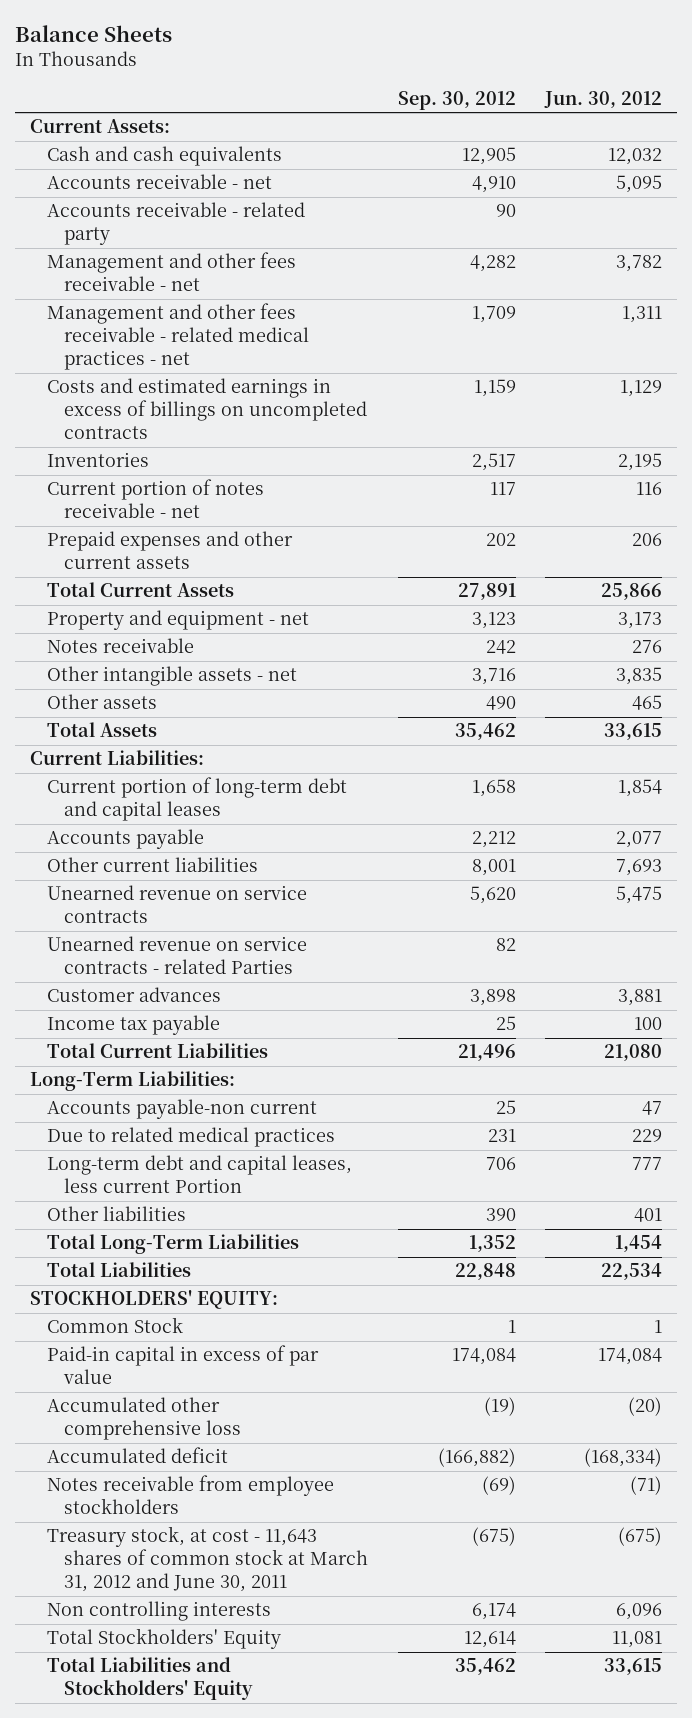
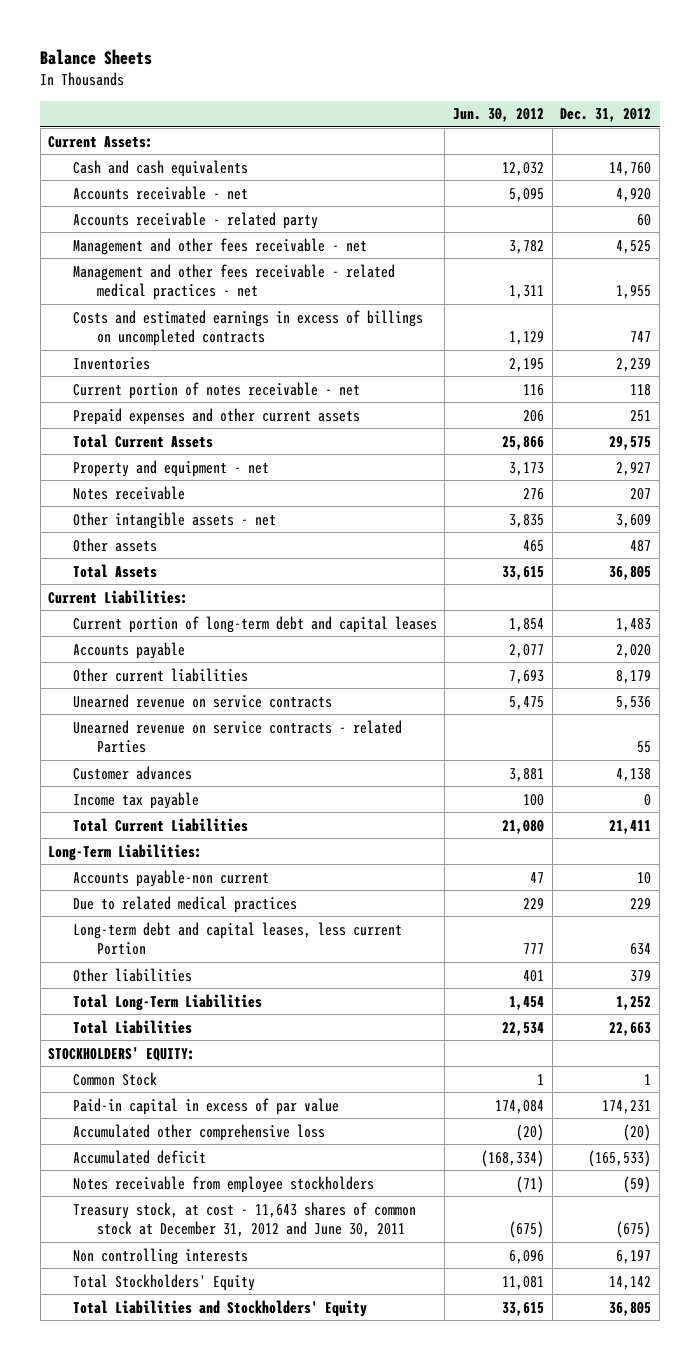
[397,90,516,110] Sep. 30, 2012 -> none
none -> [560,108,652,123] Dec. 31, 2012
[46,1526,369,1593] Treasury stock, at cost - 11,643 shares of common stock at March 31, 2012 and June 30, 2011 -> [72,1201,416,1238] Treasury stock, at cost - 11,643 shares of common stock at December 31, 2012 and June 30, 2011

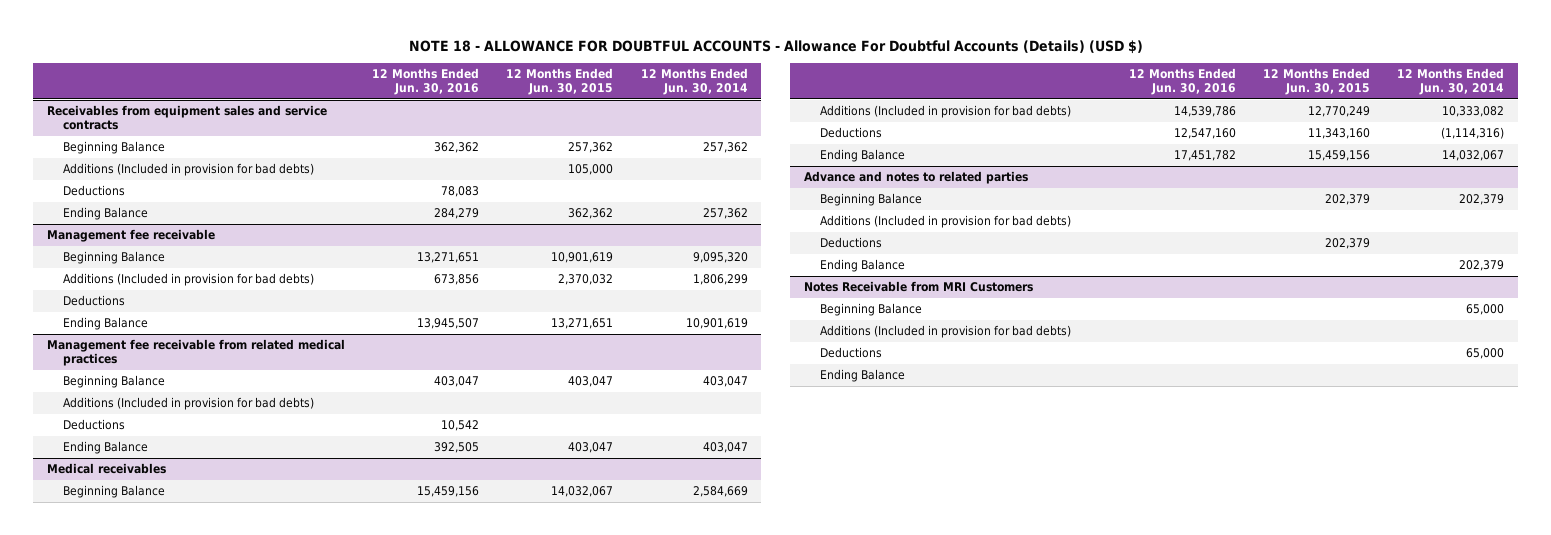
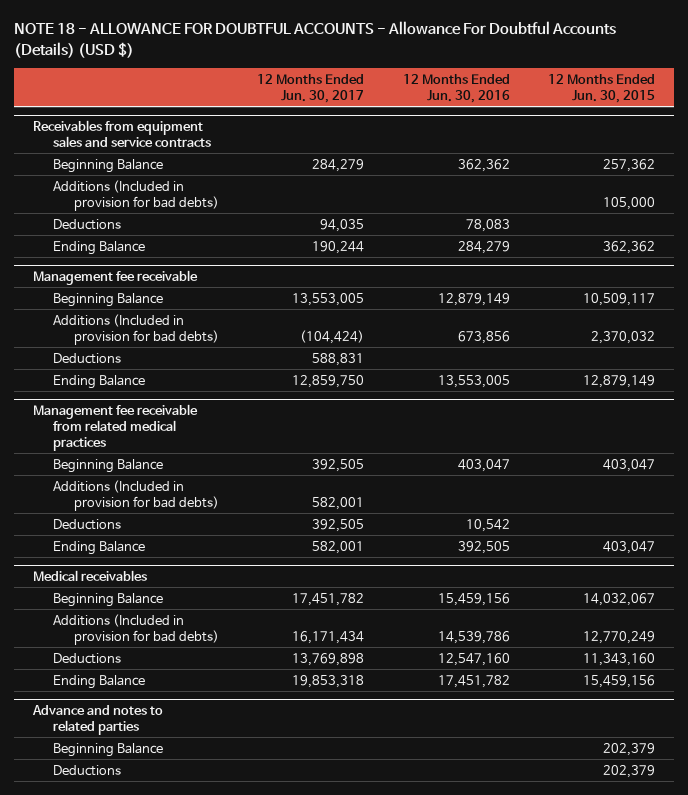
[640,68,748,95] 12 Months Ended Jun. 30, 2014 -> none
none -> [257,73,365,103] 12 Months Ended Jun. 30, 2017
[417,252,480,264] 13,271,651 -> [437,292,510,306] 12,879,149
[551,252,614,264] 10,901,619 -> [583,292,656,306] 10,509,117
[417,318,480,330] 13,945,507 -> [437,374,510,388] 13,553,005
[551,318,614,330] 13,271,651 -> [583,374,656,388] 12,879,149
[820,215,1072,229] Additions (Included in provision for bad debts) -> none
[820,259,906,273] Ending Balance -> none
[803,281,1033,293] Notes Receivable from MRI Customers -> none
[820,303,923,317] Beginning Balance -> none
[820,325,1072,339] Additions (Included in provision for bad debts) -> none
[820,347,883,359] Deductions -> none
[820,369,906,383] Ending Balance -> none

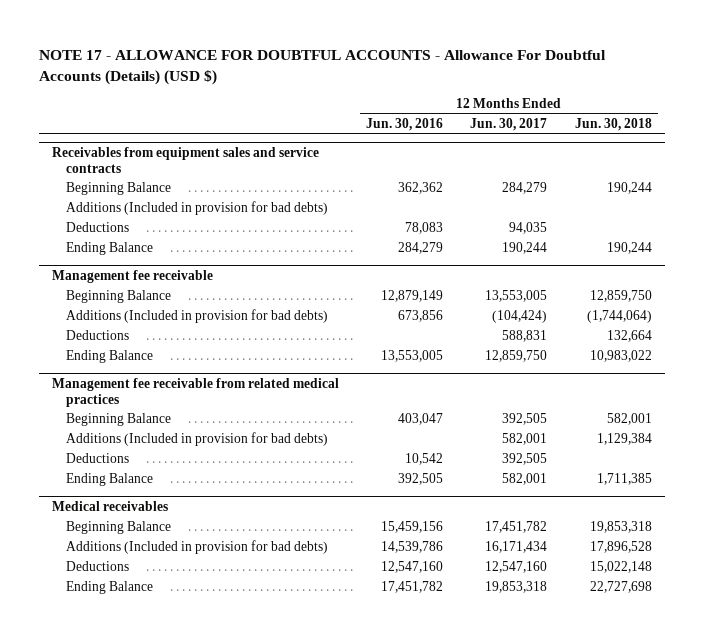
[13,21,616,58] NOTE 18 - ALLOWANCE FOR DOUBTFUL ACCOUNTS - Allowance For Doubtful Accounts (Details) (USD $) -> [38,49,606,85] NOTE 17 - ALLOWANCE FOR DOUBTFUL ACCOUNTS - Allowance For Doubtful Accounts (Details) (USD $)
[548,73,656,103] 12 Months Ended Jun. 30, 2015 -> none
none -> [574,118,652,132] Jun. 30, 2018
[292,652,365,666] 13,769,898 -> [485,561,548,574] 12,547,160
[31,704,163,735] Advance and notes to related parties -> none
[53,742,164,757] Beginning Balance -> none
[53,764,122,776] Deductions -> none

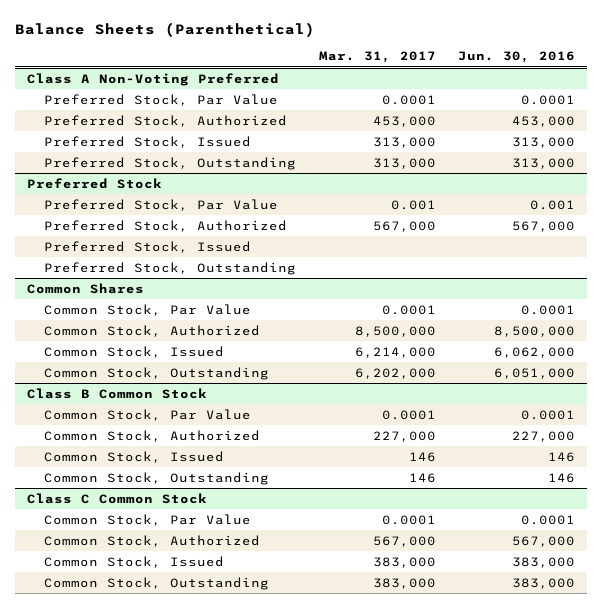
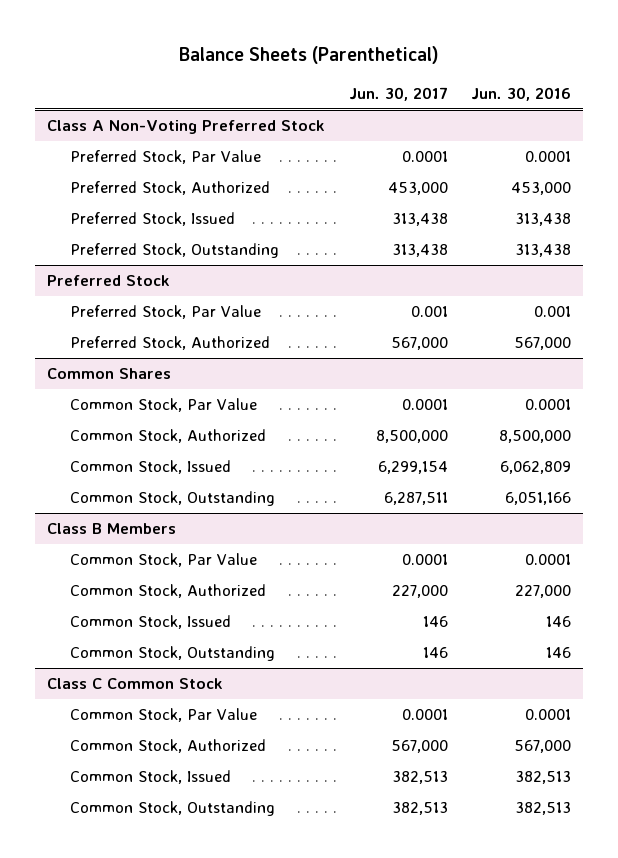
[318,51,436,64] Mar. 31, 2017 -> none
none -> [348,86,448,101] Jun. 30, 2017
[26,72,279,86] Class A Non-Voting Preferred -> [46,120,325,135] Class A Non-Voting Preferred Stock
[512,136,576,148] 313,000 -> [515,213,572,227] 313,438
[512,157,576,169] 313,000 -> [515,244,572,258] 313,438
[43,240,251,253] Preferred Stock, Issued -> none
[43,261,296,275] Preferred Stock, Outstanding -> none
[494,346,576,358] 6,062,000 -> [500,461,572,475] 6,062,809
[494,367,576,379] 6,051,000 -> [505,492,572,506] 6,051,166
[26,387,207,399] Class B Common Stock -> [46,523,176,535] Class B Members
[512,556,576,568] 383,000 -> [515,771,572,785] 382,513
[512,577,576,589] 383,000 -> [515,802,572,816] 382,513

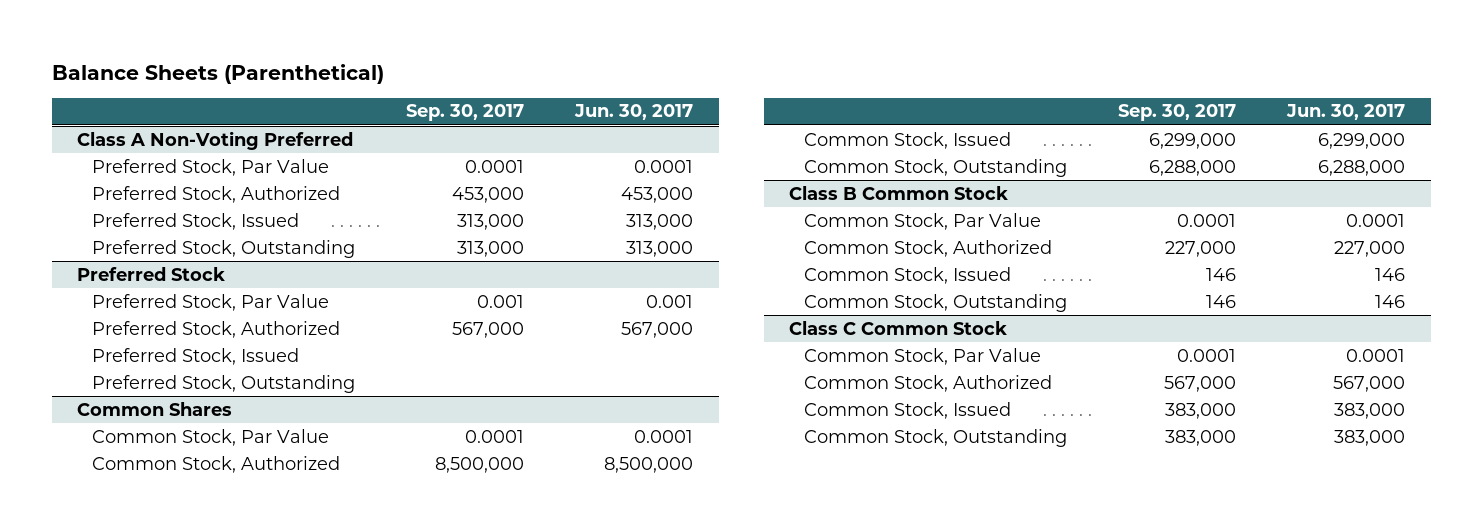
[471,86,572,101] Jun. 30, 2016 -> none
none -> [405,104,524,122] Sep. 30, 2017
[46,120,325,135] Class A Non-Voting Preferred Stock -> [77,130,354,150] Class A Non-Voting Preferred
[391,213,448,227] 313,438 -> [626,213,694,230] 313,000
[391,244,448,258] 313,438 -> [626,240,694,257] 313,000
none -> [91,347,299,365] Preferred Stock, Issued
none -> [91,374,355,393] Preferred Stock, Outstanding
[377,461,448,475] 6,299,154 -> [1318,132,1406,149] 6,299,000
[383,492,448,506] 6,287,511 -> [1318,159,1406,176] 6,288,000
[46,523,176,535] Class B Members -> [789,185,1009,200] Class B Common Stock
[391,771,448,785] 382,513 -> [1334,402,1406,419] 383,000
[391,802,448,816] 382,513 -> [1334,429,1406,446] 383,000

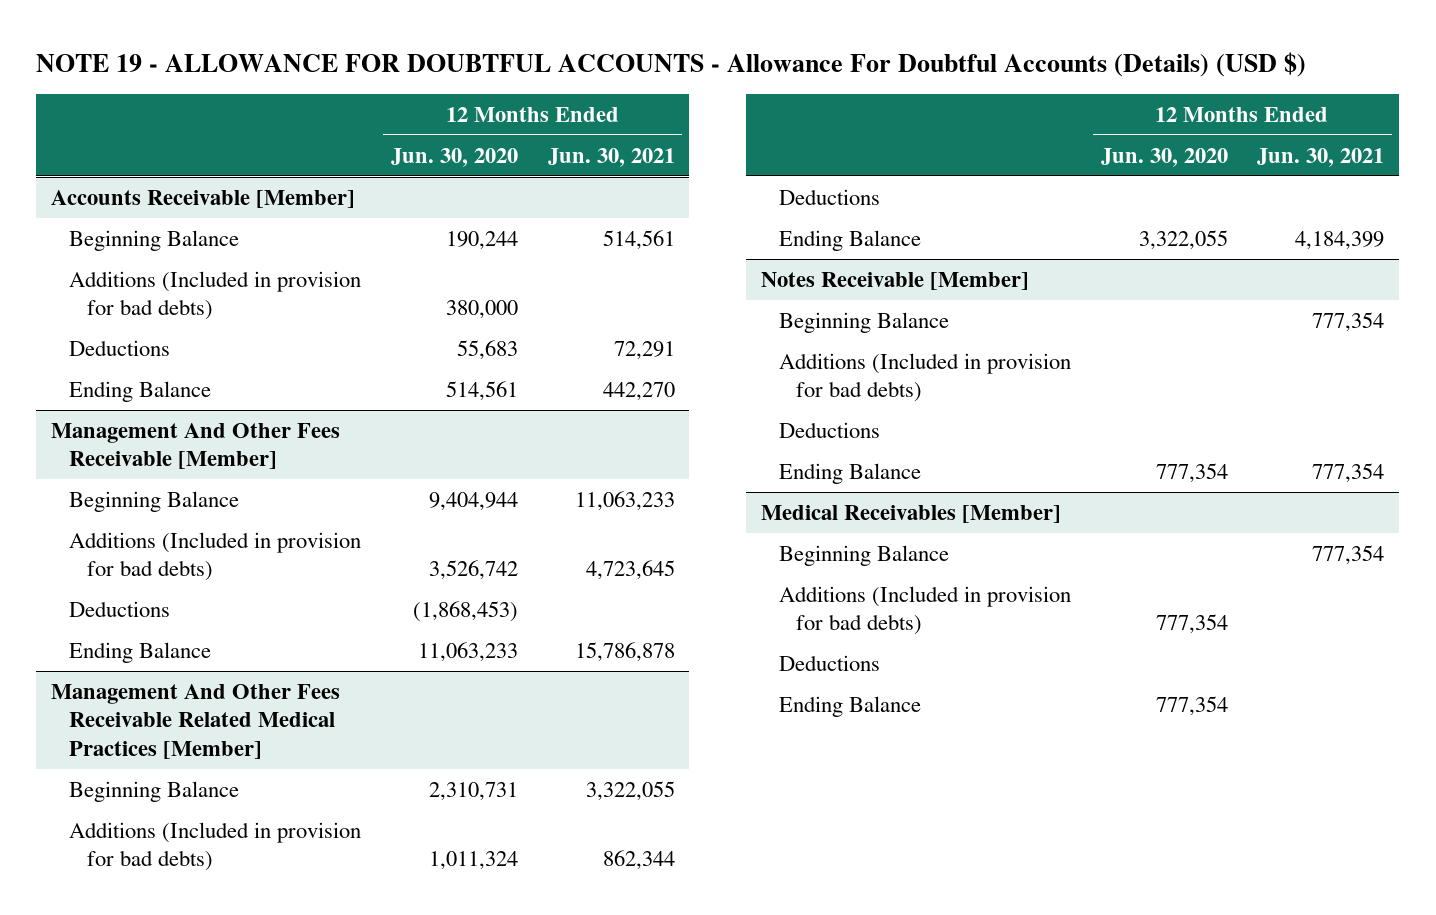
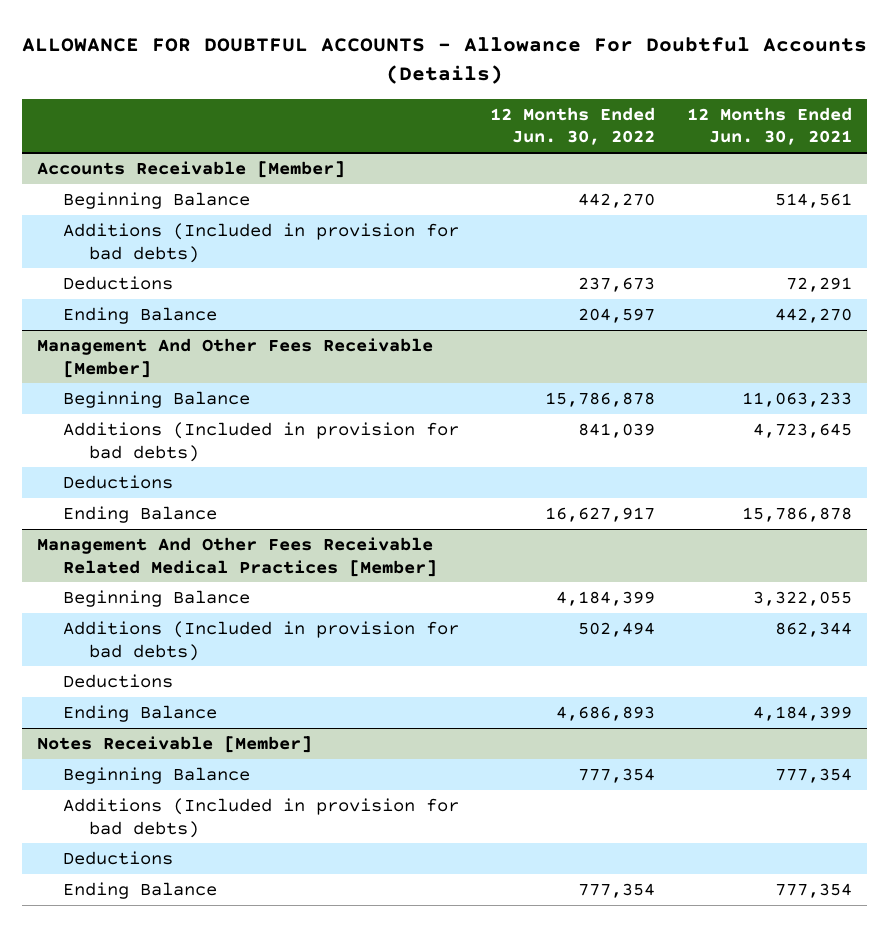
[36,51,1307,77] NOTE 19 - ALLOWANCE FOR DOUBTFUL ACCOUNTS - Allowance For Doubtful Accounts (Details) (USD $) -> [21,36,867,84] ALLOWANCE FOR DOUBTFUL ACCOUNTS - Allowance For Doubtful Accounts (Details)
[390,147,518,167] Jun. 30, 2020 -> none
none -> [490,106,656,146] 12 Months Ended Jun. 30, 2022
[761,504,1062,523] Medical Receivables [Member] -> none
[778,544,949,566] Beginning Balance -> none
[778,585,1071,636] Additions (Included in provision for bad debts) -> none
[778,654,880,671] Deductions -> none
[778,695,921,717] Ending Balance -> none

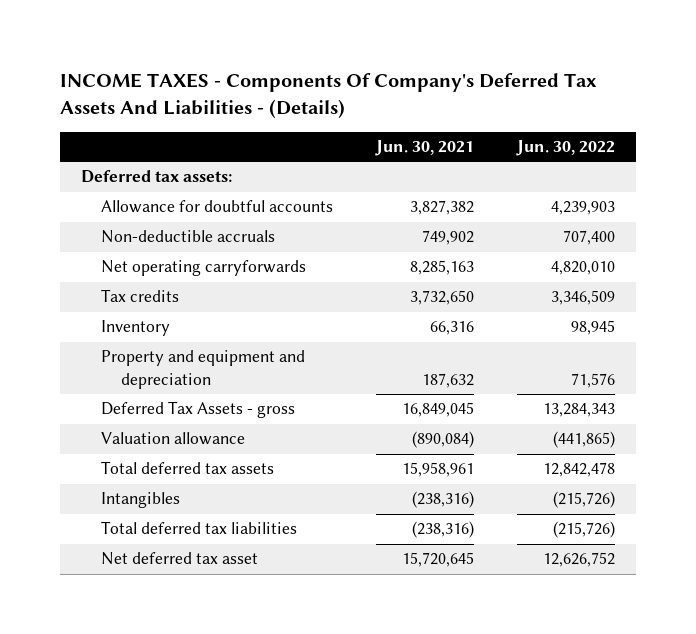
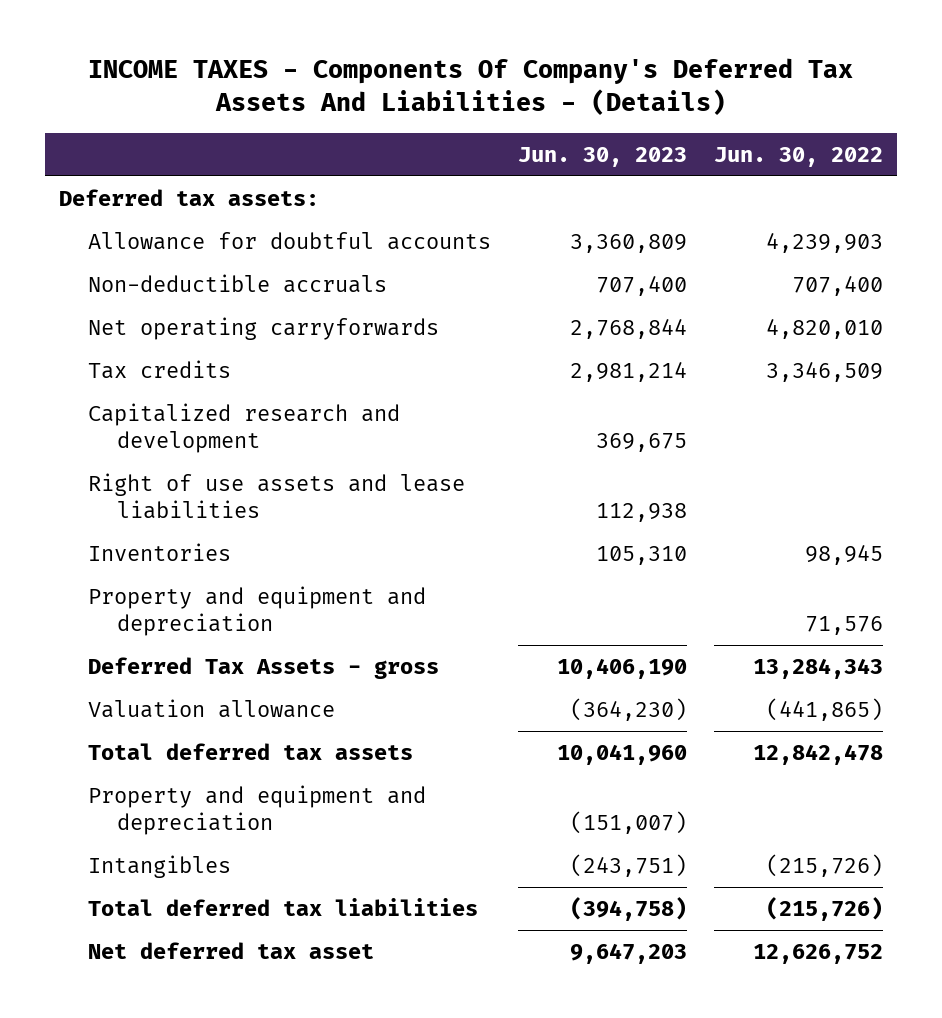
[374,140,474,157] Jun. 30, 2021 -> none
none -> [517,146,687,167] Jun. 30, 2023
none -> [87,403,400,454] Capitalized research and development
none -> [87,473,465,520] Right of use assets and lease liabilities
[100,320,170,337] Inventory -> [87,543,231,562] Inventories
none -> [87,785,426,836] Property and equipment and depreciation

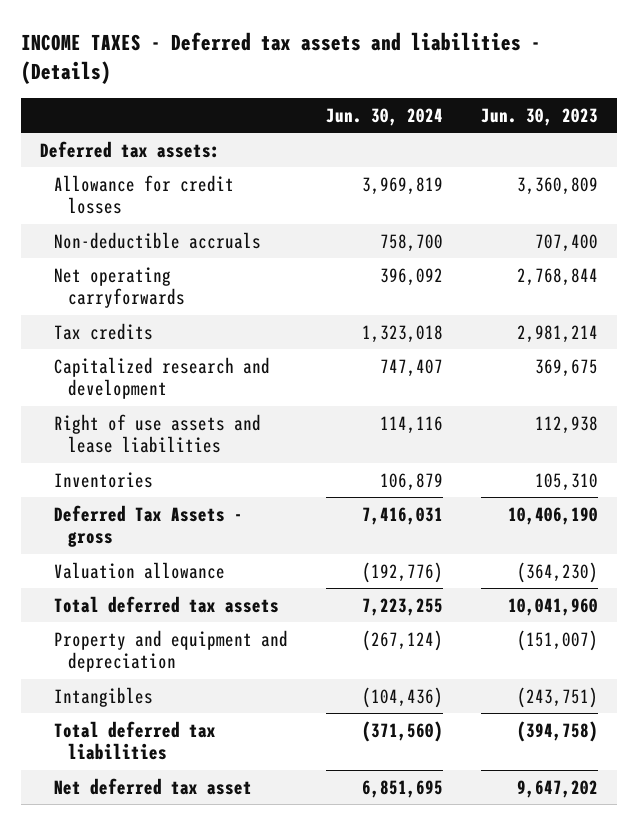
[87,58,853,116] INCOME TAXES - Components Of Company's Deferred Tax Assets And Liabilities - (Details) -> [21,32,542,85] INCOME TAXES - Deferred tax assets and liabilities - (Details)
[714,146,884,167] Jun. 30, 2022 -> none
none -> [325,107,443,126] Jun. 30, 2024
[87,232,491,251] Allowance for doubtful accounts -> [53,174,234,215] Allowance for credit losses
[87,586,426,637] Property and equipment and depreciation -> none
[569,943,687,965] 9,647,203 -> [516,779,598,798] 9,647,202

